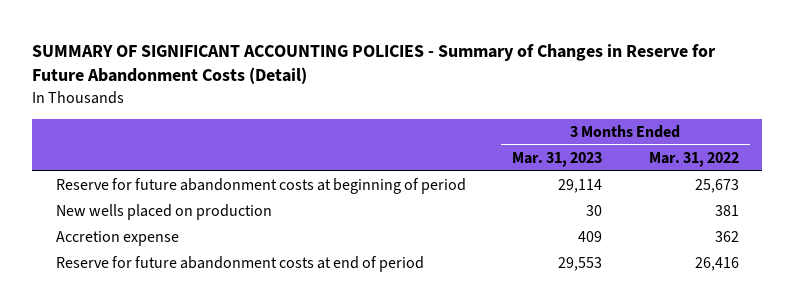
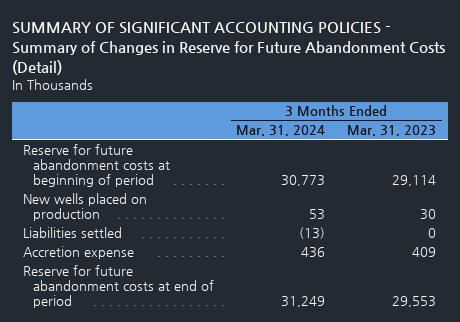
[648,151,739,167] Mar. 31, 2022 -> none
none -> [236,125,326,137] Mar. 31, 2024
none -> [23,226,123,238] Liabilities settled

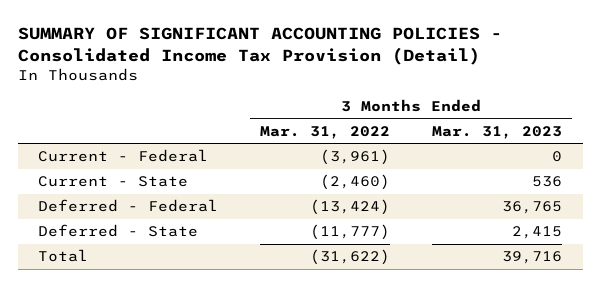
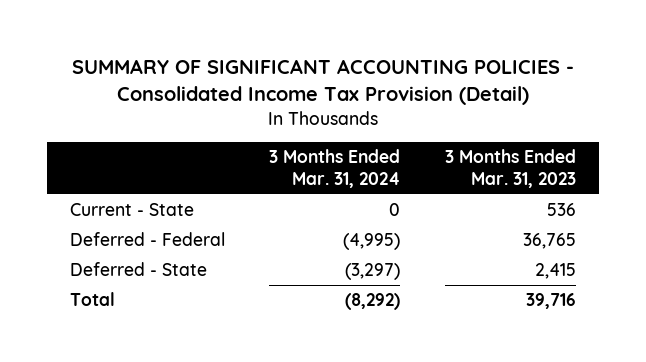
[260,125,391,139] Mar. 31, 2022 -> none
none -> [269,149,401,189] 3 Months Ended Mar. 31, 2024
[38,149,209,163] Current - Federal -> none

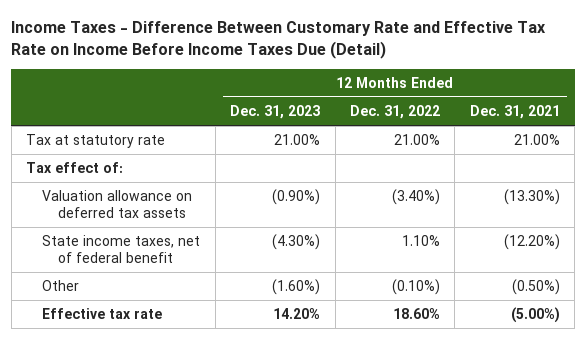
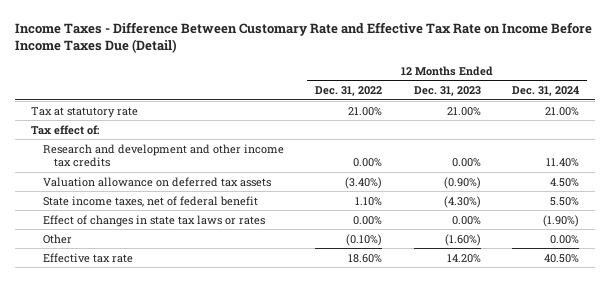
[469,105,560,120] Dec. 31, 2021 -> none
none -> [512,86,580,97] Dec. 31, 2024
none -> [42,143,284,168] Research and development and other income tax credits
none -> [42,214,265,227] Effect of changes in state tax laws or rates

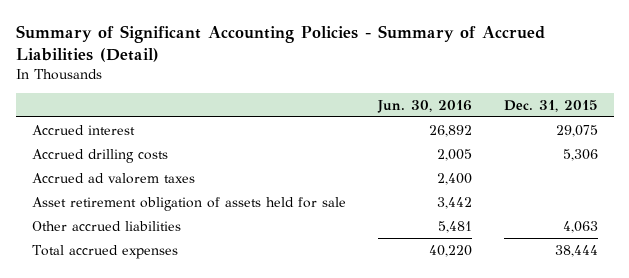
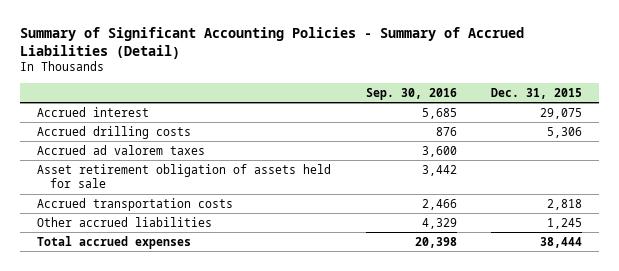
[376,99,472,113] Jun. 30, 2016 -> none
none -> [365,87,457,100] Sep. 30, 2016
none -> [36,197,233,211] Accrued transportation costs
[562,220,598,233] 4,063 -> [547,217,583,229] 1,245

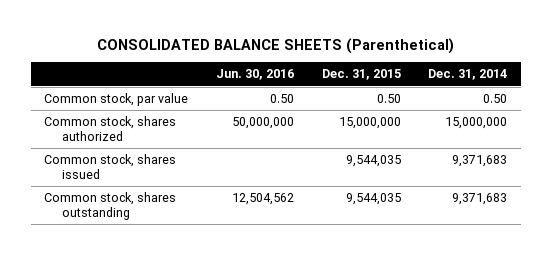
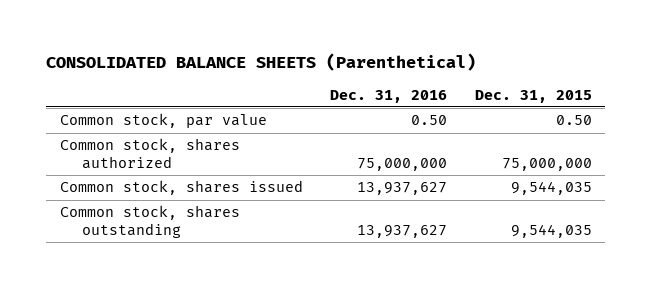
[215,69,294,81] Jun. 30, 2016 -> none
[428,69,508,81] Dec. 31, 2014 -> none
none -> [330,89,448,103] Dec. 31, 2016
[338,117,401,130] 15,000,000 -> [501,157,592,171] 75,000,000

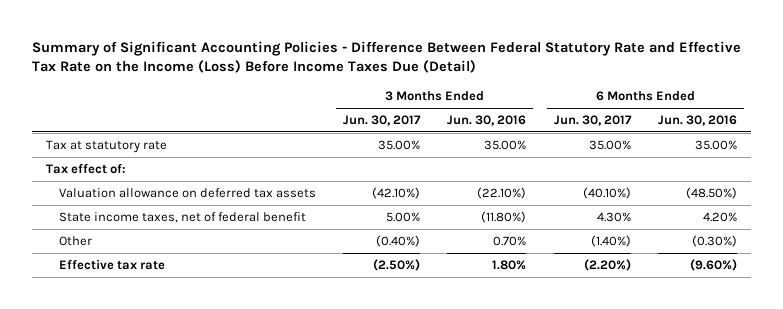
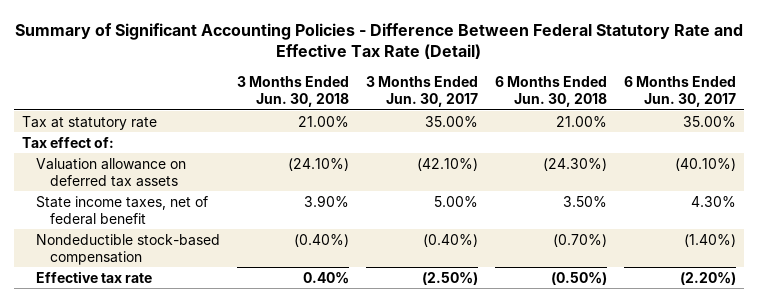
[31,40,741,74] Summary of Significant Accounting Policies - Difference Between Federal Statutory Rate and Effective Tax Rate on the Income (Loss) Before Income Taxes Due (Detail) -> [15,22,744,60] Summary of Significant Accounting Policies - Difference Between Federal Statutory Rate and Effective Tax Rate (Detail)
[447,115,527,127] Jun. 30, 2016 -> none
[658,115,738,127] Jun. 30, 2016 -> none
none -> [236,76,349,108] 3 Months Ended Jun. 30, 2018
none -> [494,76,607,108] 6 Months Ended Jun. 30, 2018
[58,235,92,246] Other -> [35,233,220,266] Nondeductible stock-based compensation

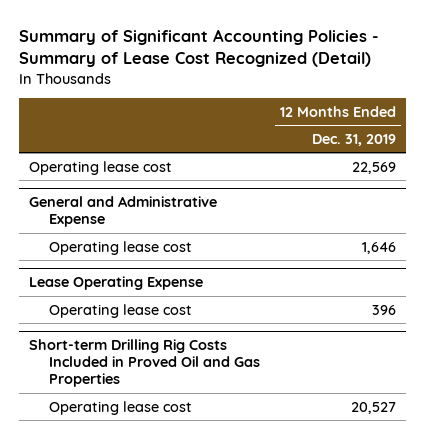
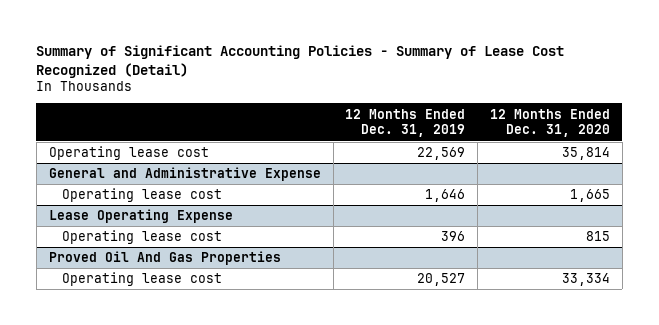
none -> [489,108,610,138] 12 Months Ended Dec. 31, 2020
[29,339,261,388] Short-term Drilling Rig Costs Included in Proved Oil and Gas Properties -> [48,251,281,266] Proved Oil And Gas Properties

